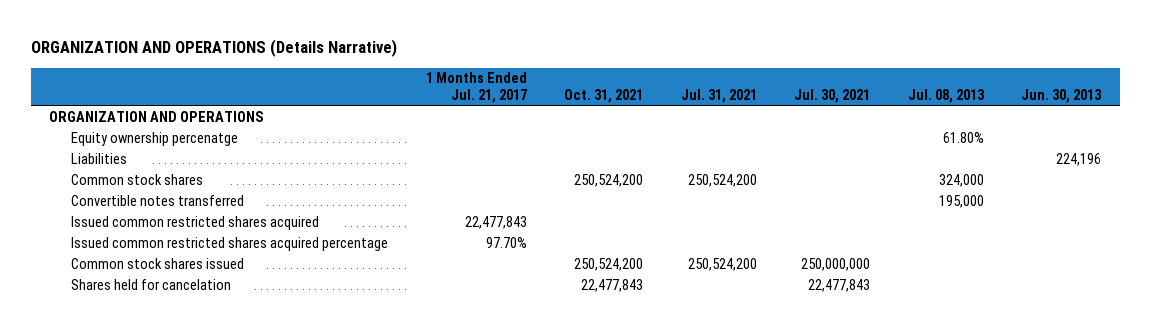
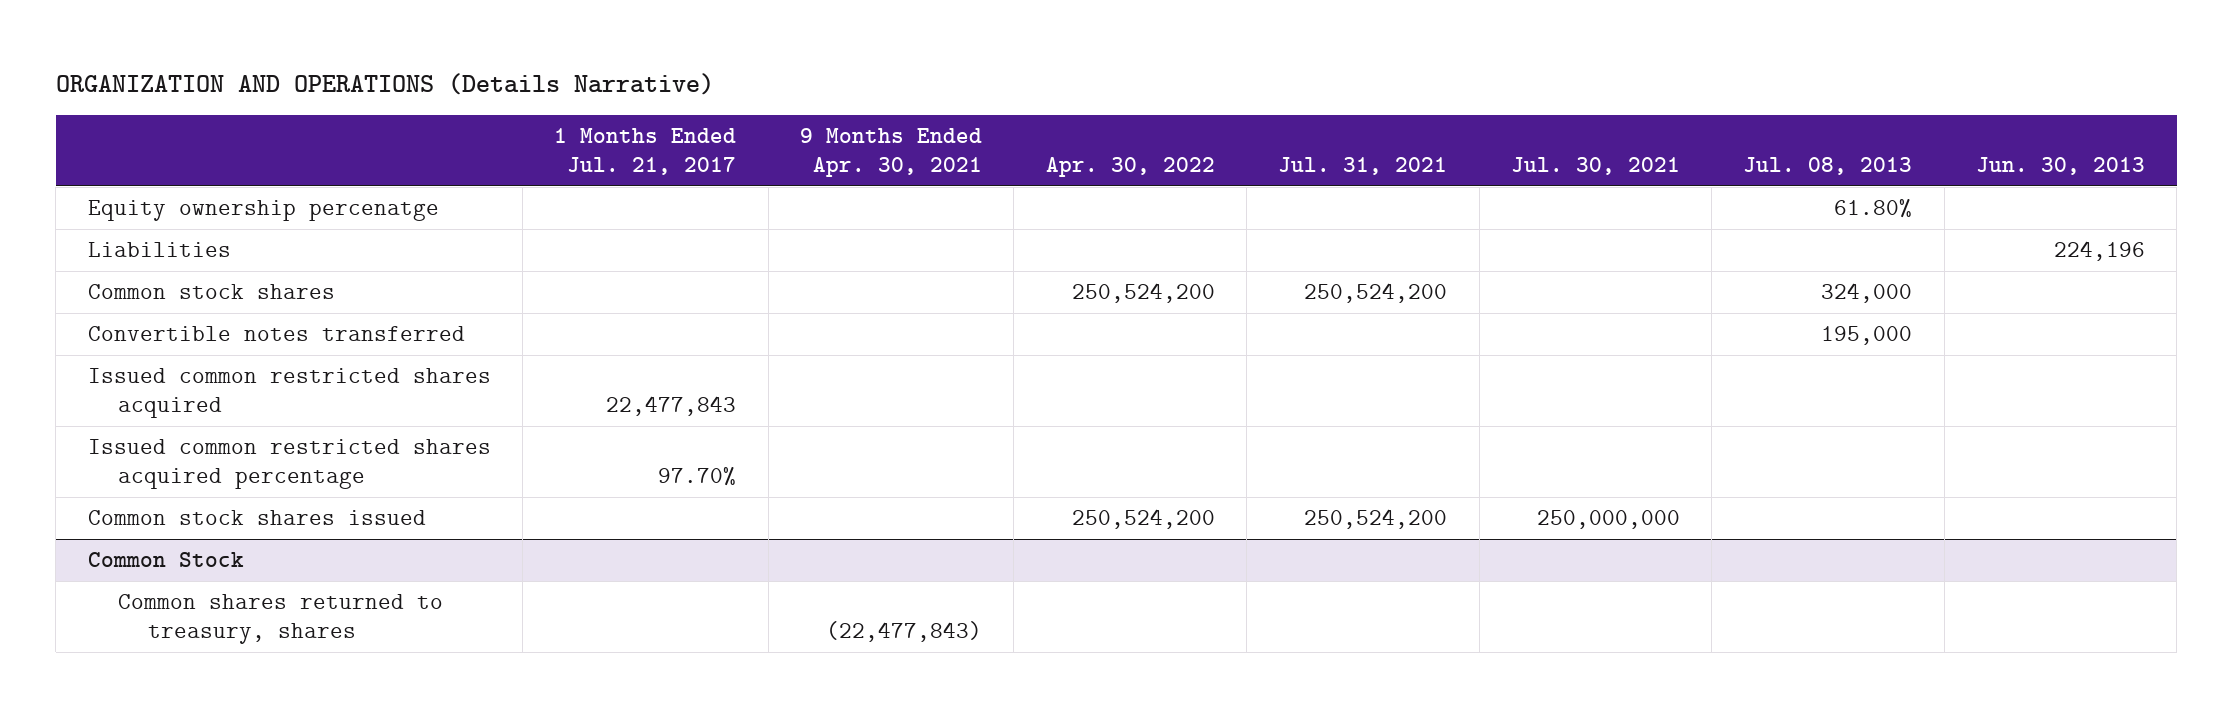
[564,89,644,104] Oct. 31, 2021 -> none
none -> [799,128,982,178] 9 Months Ended Apr. 30, 2021
none -> [1045,157,1215,178] Apr. 30, 2022
[49,110,265,122] ORGANIZATION AND OPERATIONS -> none
[71,278,232,290] Shares held for cancelation -> none
none -> [87,551,244,567] Common Stock
none -> [117,593,443,644] Common shares returned to treasury, shares

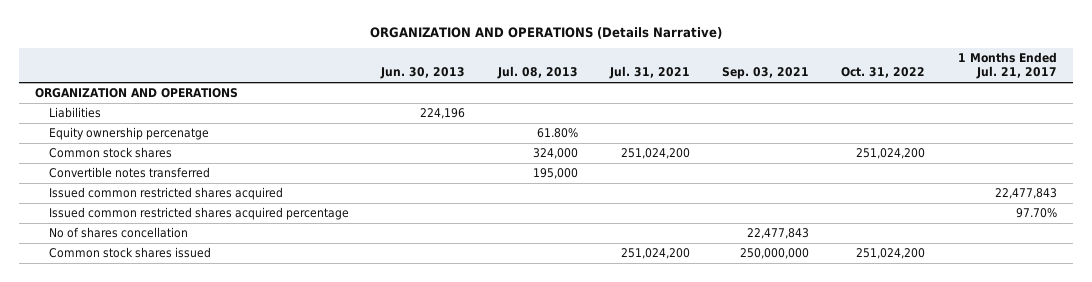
[799,128,982,178] 9 Months Ended Apr. 30, 2021 -> none
[1045,157,1215,178] Apr. 30, 2022 -> none
[1510,157,1680,176] Jul. 30, 2021 -> none
none -> [722,67,810,80] Sep. 03, 2021
none -> [841,67,926,79] Oct. 31, 2022
none -> [35,88,239,99] ORGANIZATION AND OPERATIONS
[87,199,439,221] Equity ownership percenatge -> [49,127,210,141] Equity ownership percenatge
[1304,282,1448,303] 250,524,200 -> [620,148,690,160] 251,024,200
[87,551,244,567] Common Stock -> none
[117,593,443,644] Common shares returned to treasury, shares -> none
none -> [49,227,189,239] No of shares concellation
[1304,508,1448,529] 250,524,200 -> [620,248,690,260] 251,024,200

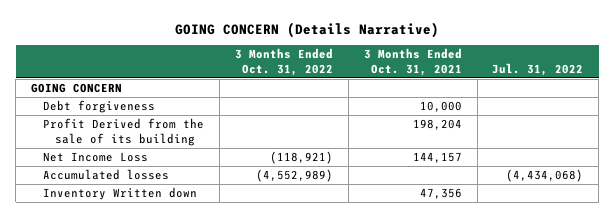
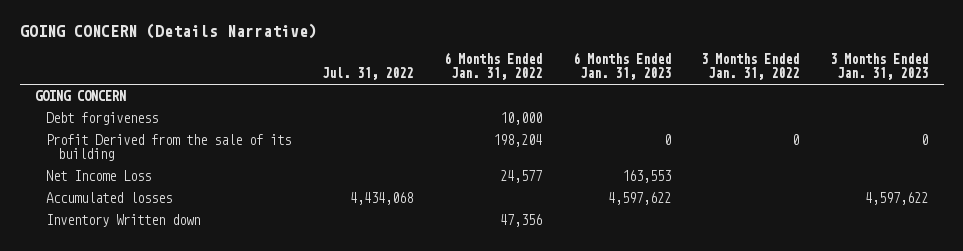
[234,48,333,77] 3 Months Ended Oct. 31, 2022 -> none
[363,48,462,77] 3 Months Ended Oct. 31, 2021 -> none
none -> [443,52,542,81] 6 Months Ended Jan. 31, 2022
none -> [572,52,671,81] 6 Months Ended Jan. 31, 2023
none -> [701,53,800,81] 3 Months Ended Jan. 31, 2022
none -> [830,53,929,81] 3 Months Ended Jan. 31, 2023
[506,168,584,182] (4,434,068) -> [350,192,414,206] 4,434,068

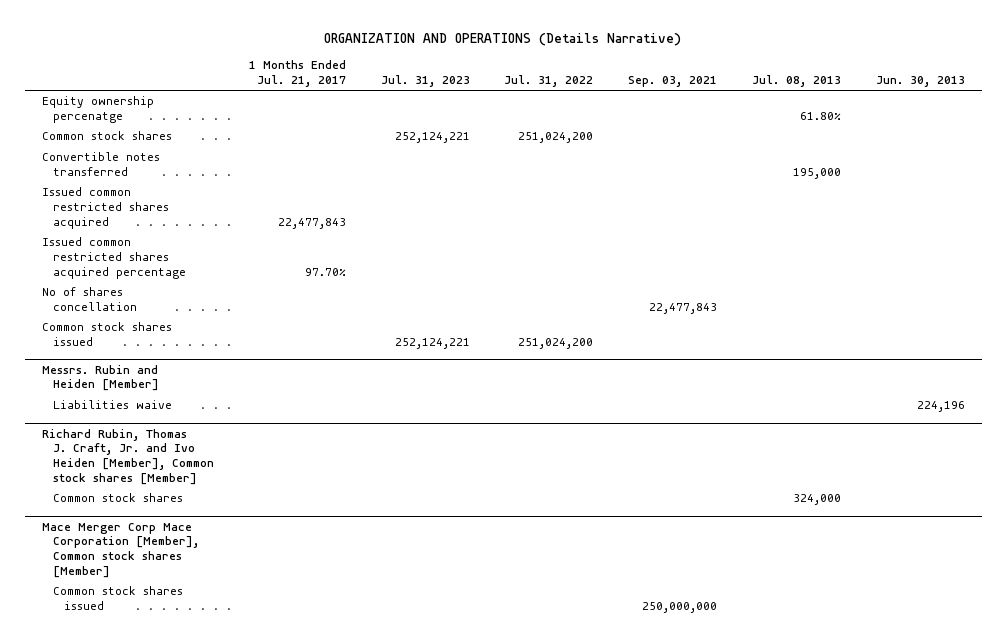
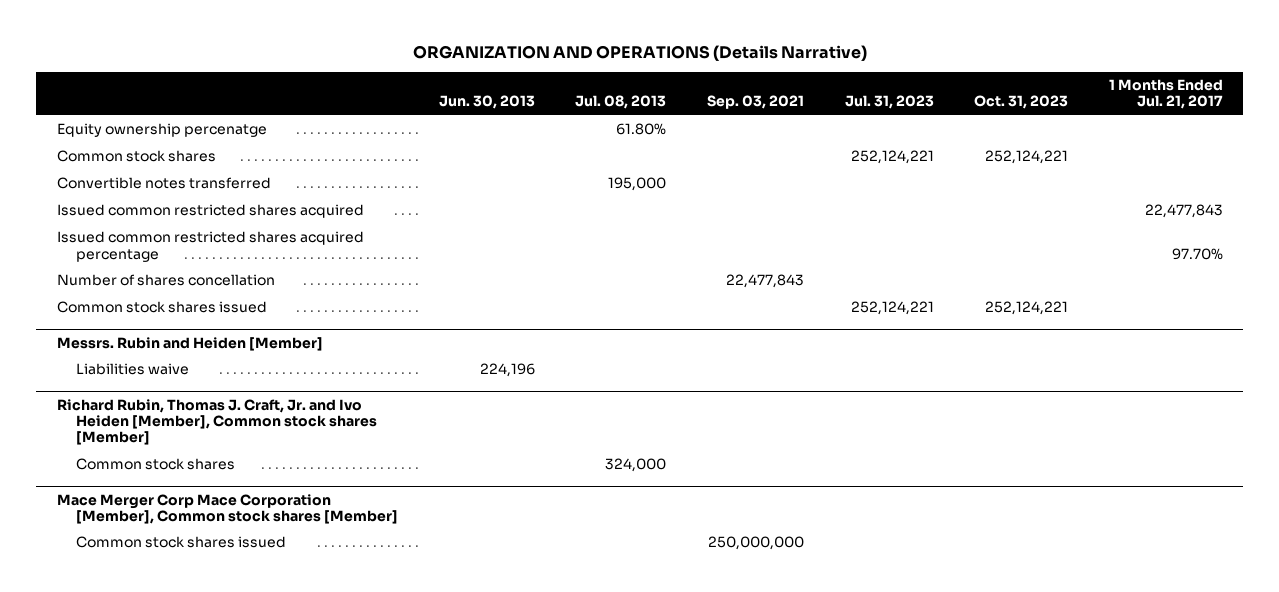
[504,75,594,88] Jul. 31, 2022 -> none
none -> [974,95,1069,110] Oct. 31, 2023
[42,287,138,312] No of shares concellation -> [56,274,275,287] Number of shares concellation

